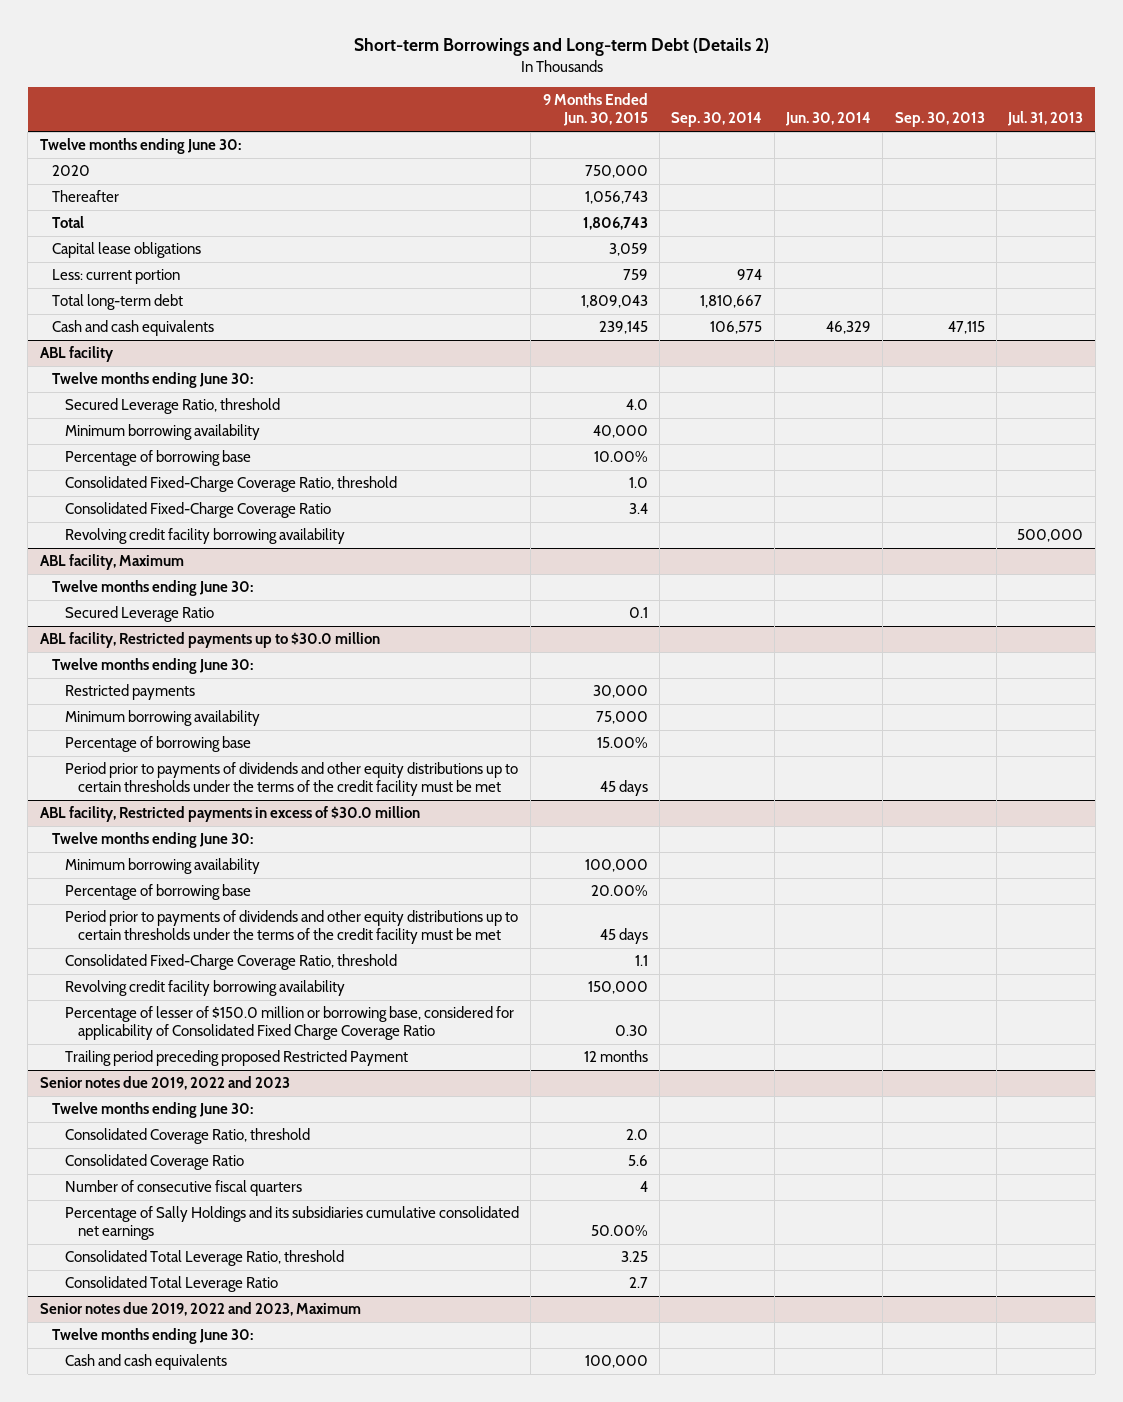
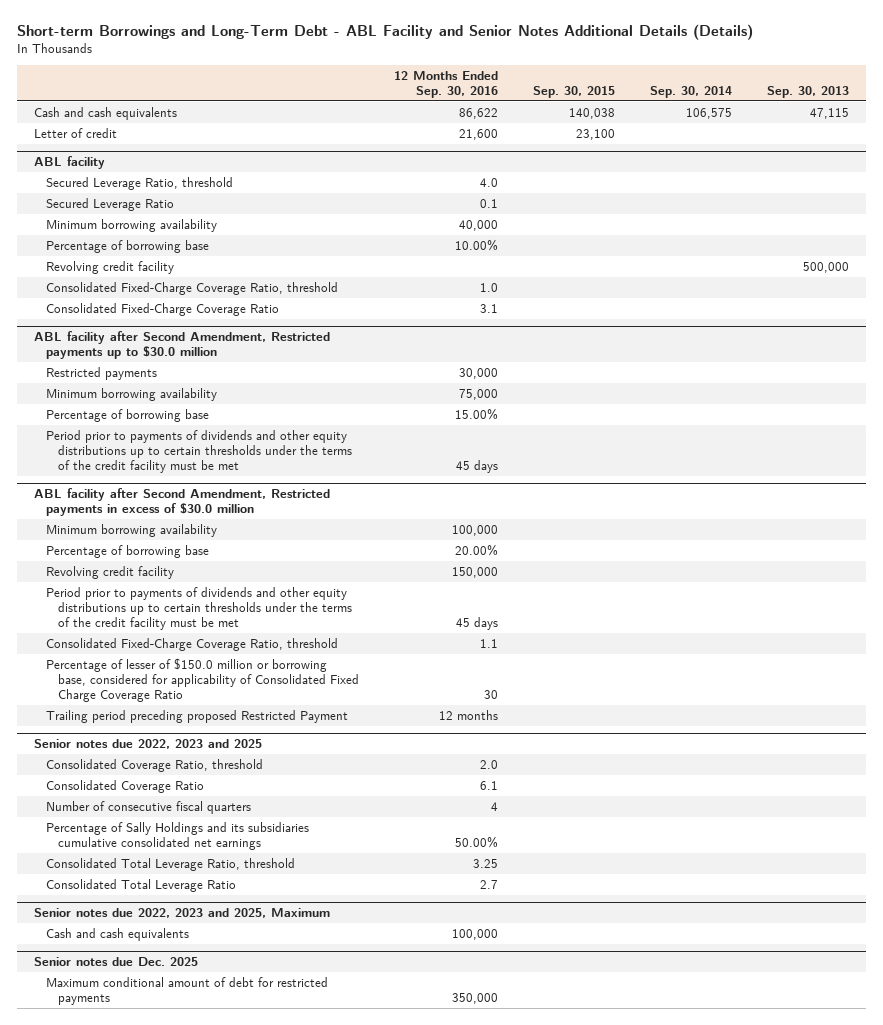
[353,38,769,57] Short-term Borrowings and Long-term Debt (Details 2) -> [16,23,753,40] Short-term Borrowings and Long-Term Debt - ABL Facility and Senior Notes Additional Details (Details)
[542,93,648,127] 9 Months Ended Jun. 30, 2015 -> none
[785,112,872,127] Jun. 30, 2014 -> none
[1007,111,1084,127] Jul. 31, 2013 -> none
none -> [394,71,499,98] 12 Months Ended Sep. 30, 2016
none -> [532,85,615,98] Sep. 30, 2015
[39,138,241,155] Twelve months ending June 30: -> none
[52,165,91,177] 2020 -> none
[52,190,120,203] Thereafter -> none
[52,216,85,229] Total -> none
[52,242,202,259] Capital lease obligations -> none
[52,269,181,285] Less: current portion -> none
[52,294,184,311] Total long-term debt -> none
none -> [34,127,118,138] Letter of credit
[52,372,254,389] Twelve months ending June 30: -> none
none -> [46,197,175,211] Secured Leverage Ratio
none -> [46,260,175,274] Revolving credit facility
[65,528,346,545] Revolving credit facility borrowing availability -> none
[39,554,184,571] ABL facility, Maximum -> none
[52,580,254,597] Twelve months ending June 30: -> none
[65,606,215,623] Secured Leverage Ratio -> none
[52,658,254,675] Twelve months ending June 30: -> none
[39,632,380,649] ABL facility, Restricted payments up to $30.0 million -> [34,331,331,360] ABL facility after Second Amendment, Restricted payments up to $30.0 million
[52,832,254,849] Twelve months ending June 30: -> none
[39,806,420,823] ABL facility, Restricted payments in excess of $30.0 million -> [34,488,331,517] ABL facility after Second Amendment, Restricted payments in excess of $30.0 million
none -> [46,565,175,579] Revolving credit facility
[65,980,346,997] Revolving credit facility borrowing availability -> none
[39,1076,290,1091] Senior notes due 2019, 2022 and 2023 -> none
[52,1102,254,1119] Twelve months ending June 30: -> none
[65,1128,311,1145] Consolidated Coverage Ratio, threshold -> none
[65,1154,245,1171] Consolidated Coverage Ratio -> none
[65,1180,303,1197] Number of consecutive fiscal quarters -> none
[65,1206,520,1241] Percentage of Sally Holdings and its subsidiaries cumulative consolidated net earnings -> none
[65,1250,345,1267] Consolidated Total Leverage Ratio, threshold -> none
[65,1276,279,1293] Consolidated Total Leverage Ratio -> none
[52,1328,254,1345] Twelve months ending June 30: -> none
none -> [34,739,263,750] Senior notes due 2022, 2023 and 2025
none -> [46,758,264,772] Consolidated Coverage Ratio, threshold
none -> [46,779,205,793] Consolidated Coverage Ratio
none -> [46,800,252,814] Number of consecutive fiscal quarters
none -> [46,821,310,850] Percentage of Sally Holdings and its subsidiaries cumulative consolidated net earnings
none -> [46,857,296,871] Consolidated Total Leverage Ratio, threshold
none -> [46,878,237,892] Consolidated Total Leverage Ratio
[39,1302,361,1317] Senior notes due 2019, 2022 and 2023, Maximum -> [34,908,331,919] Senior notes due 2022, 2023 and 2025, Maximum
none -> [34,957,199,967] Senior notes due Dec. 2025
none -> [46,976,329,1005] Maximum conditional amount of debt for restricted payments

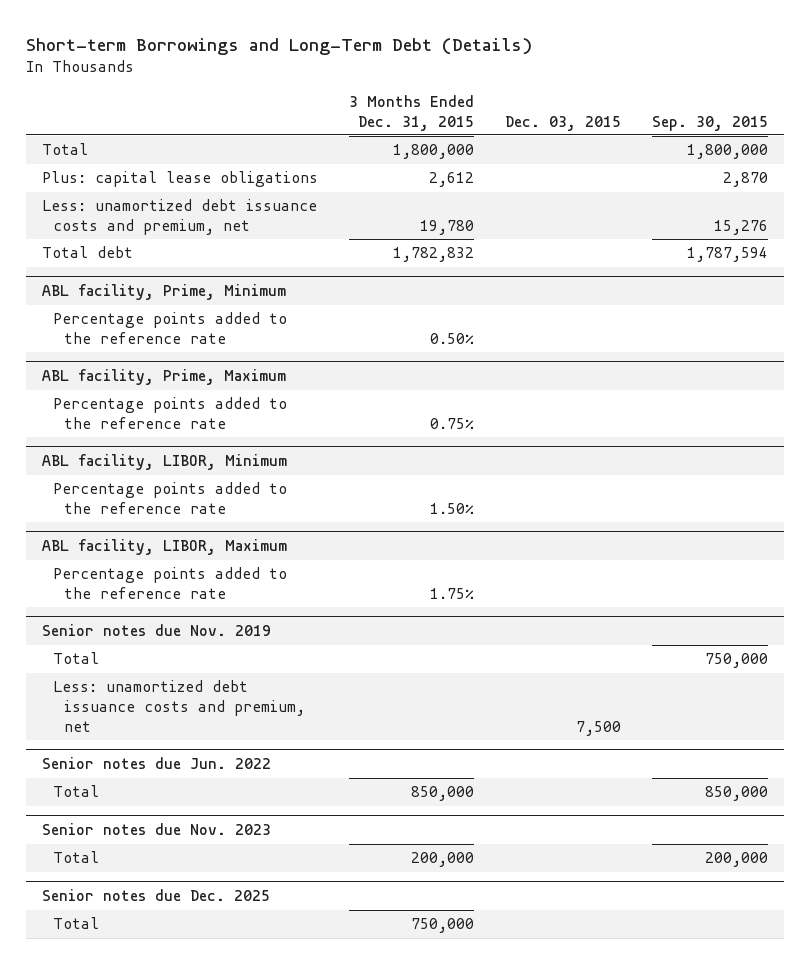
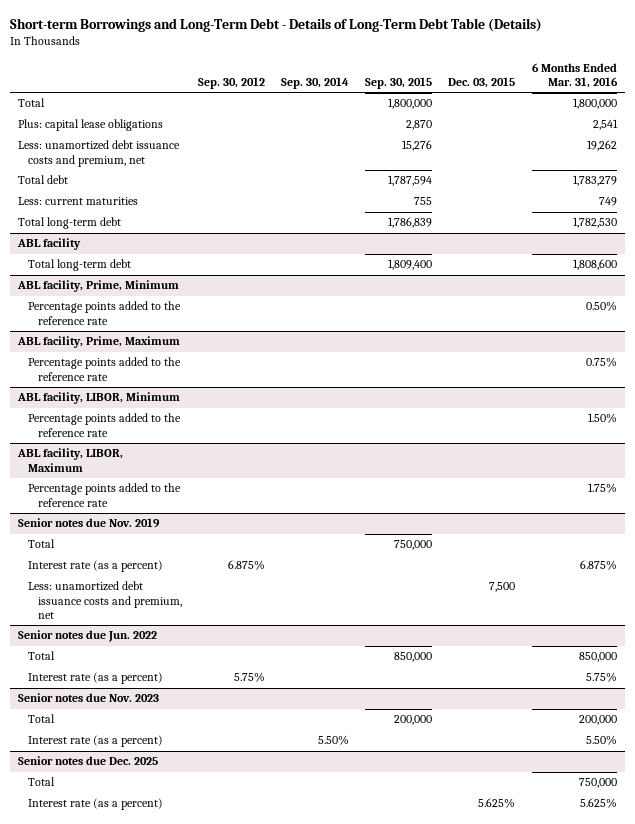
[26,37,533,55] Short-term Borrowings and Long-Term Debt (Details) -> [10,18,543,33] Short-term Borrowings and Long-Term Debt - Details of Long-Term Debt Table (Details)
[348,94,474,131] 3 Months Ended Dec. 31, 2015 -> none
none -> [197,77,265,90] Sep. 30, 2012
none -> [281,77,350,90] Sep. 30, 2014
none -> [531,62,618,89] 6 Months Ended Mar. 31, 2016
none -> [18,197,139,206] Less: current maturities
none -> [18,217,122,230] Total long-term debt
none -> [17,238,82,251] ABL facility
none -> [28,259,132,272] Total long-term debt
none -> [28,560,164,573] Interest rate (as a percent)
none -> [28,672,164,685] Interest rate (as a percent)
none -> [28,735,164,748] Interest rate (as a percent)
none -> [28,798,164,811] Interest rate (as a percent)

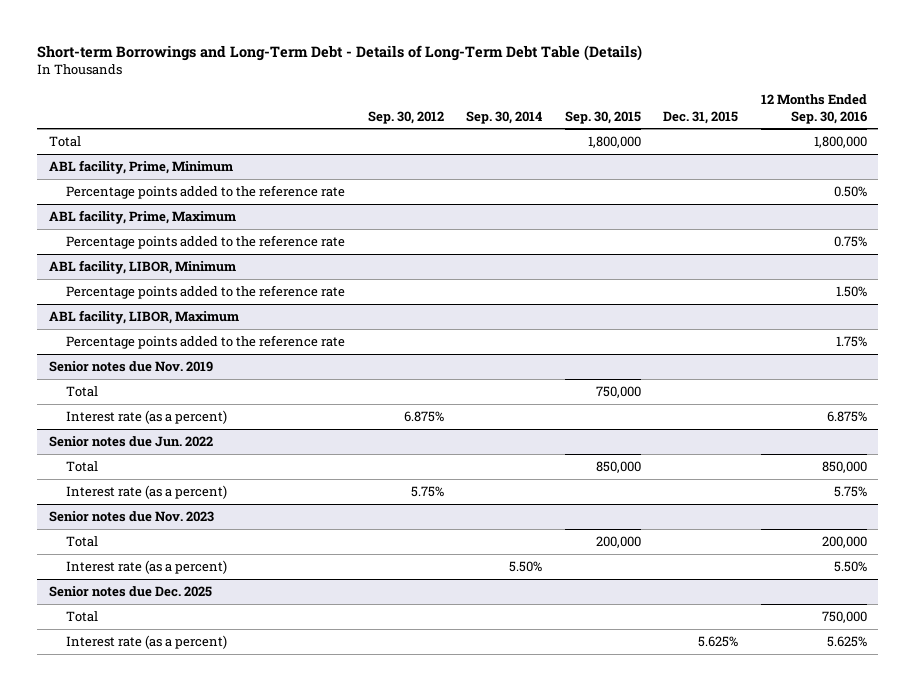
[448,77,516,89] Dec. 03, 2015 -> none
[531,62,618,89] 6 Months Ended Mar. 31, 2016 -> none
none -> [663,110,739,124] Dec. 31, 2015
none -> [760,94,867,124] 12 Months Ended Sep. 30, 2016
[18,119,164,132] Plus: capital lease obligations -> none
[18,140,181,167] Less: unamortized debt issuance costs and premium, net -> none
[18,175,69,185] Total debt -> none
[18,197,139,206] Less: current maturities -> none
[18,217,122,230] Total long-term debt -> none
[17,238,82,251] ABL facility -> none
[28,259,132,272] Total long-term debt -> none
[28,581,182,619] Less: unamortized debt issuance costs and premium, net -> none

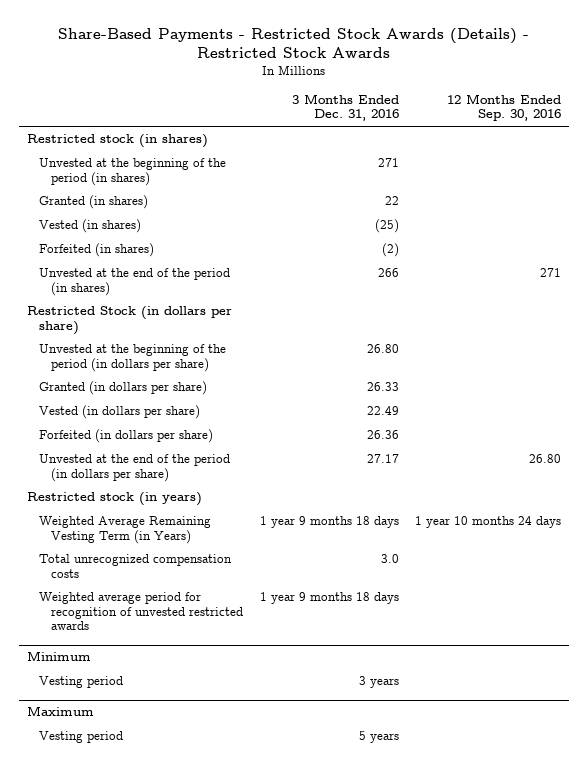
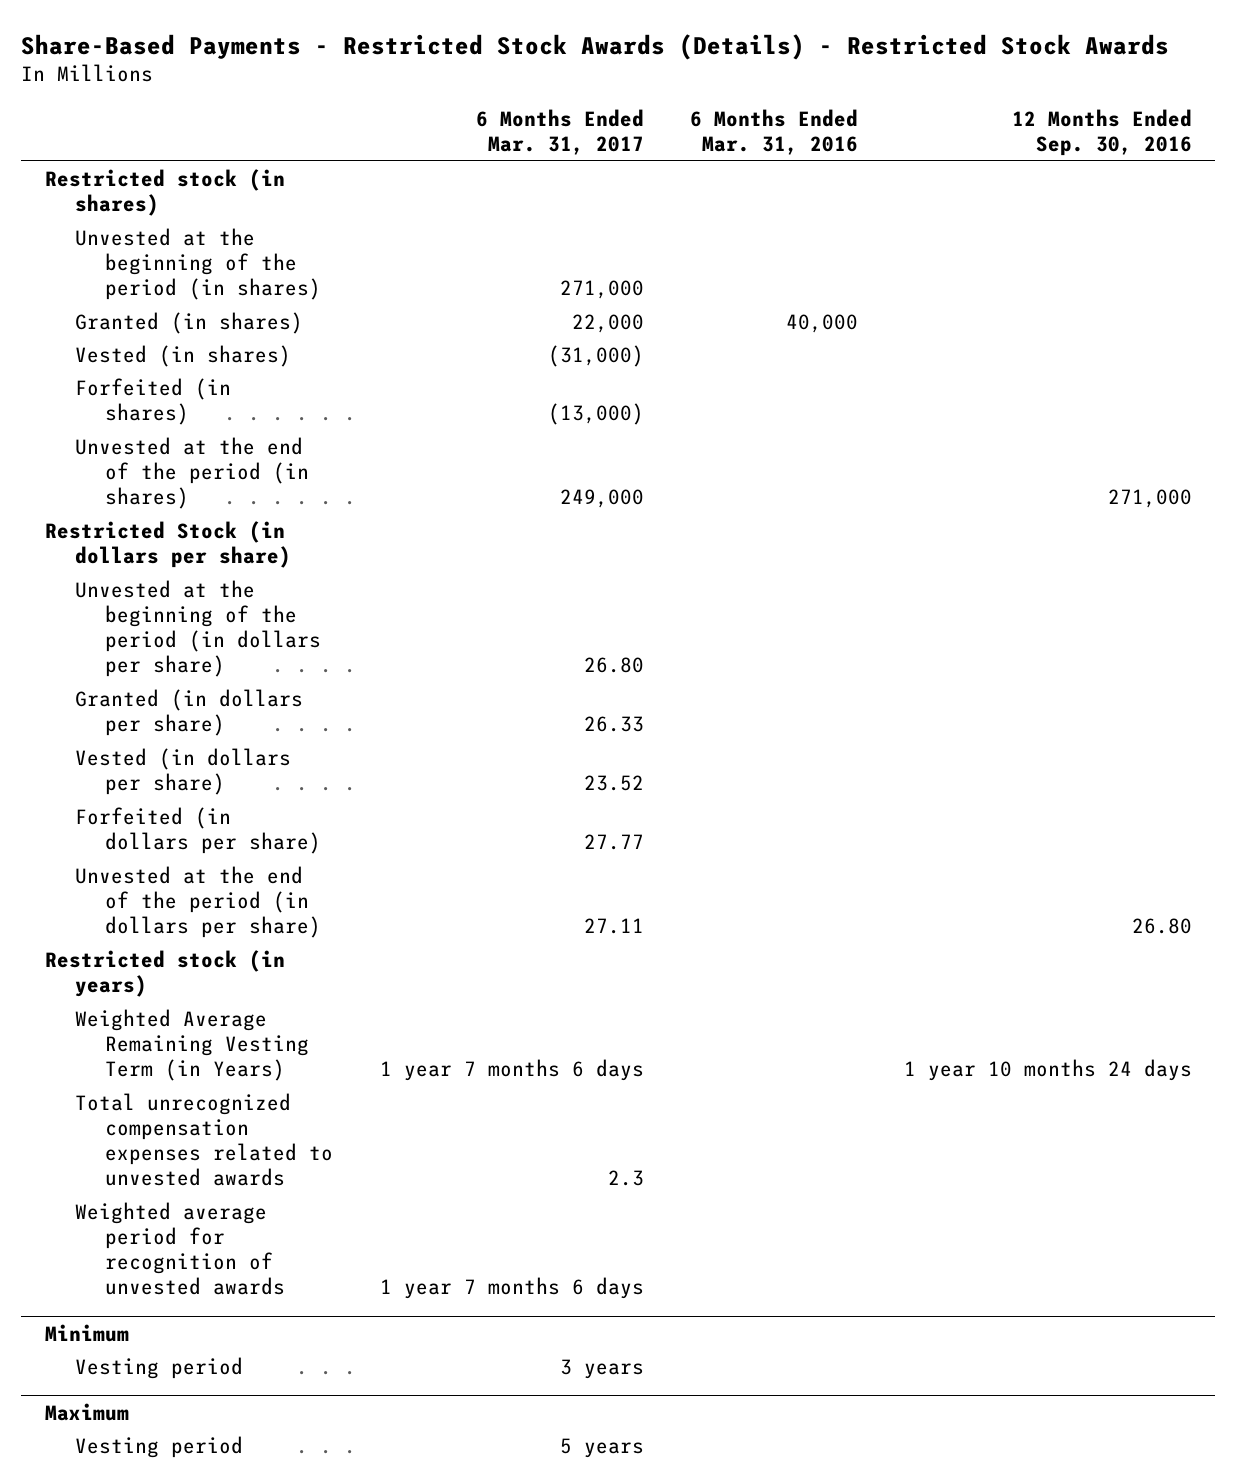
[291,93,399,122] 3 Months Ended Dec. 31, 2016 -> none
none -> [475,109,644,156] 6 Months Ended Mar. 31, 2017
none -> [689,109,858,156] 6 Months Ended Mar. 31, 2016
[539,268,561,278] 271 -> [1108,489,1193,509] 271,000
[39,554,233,578] Total unrecognized compensation costs -> [74,1092,334,1187] Total unrecognized compensation expenses related to unvested awards
[39,592,244,631] Weighted average period for recognition of unvested restricted awards -> [74,1201,286,1296] Weighted average period for recognition of unvested awards

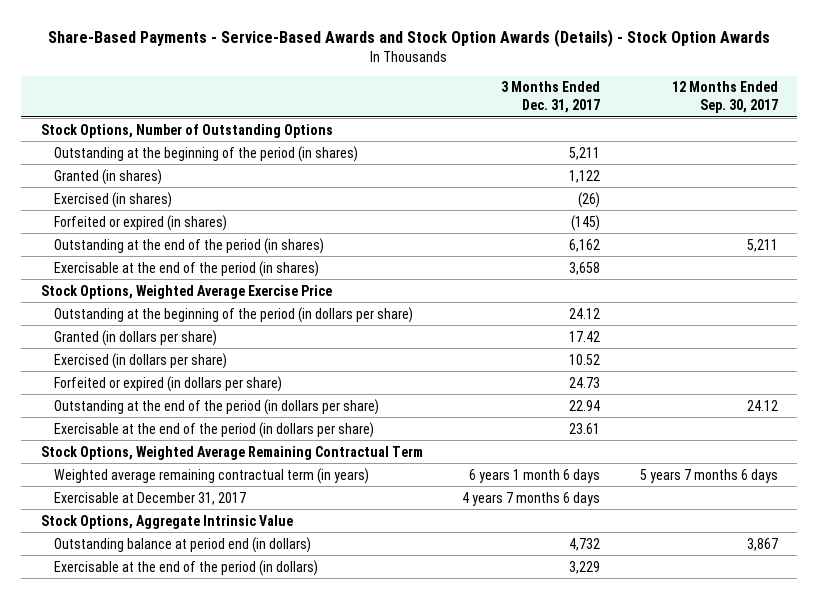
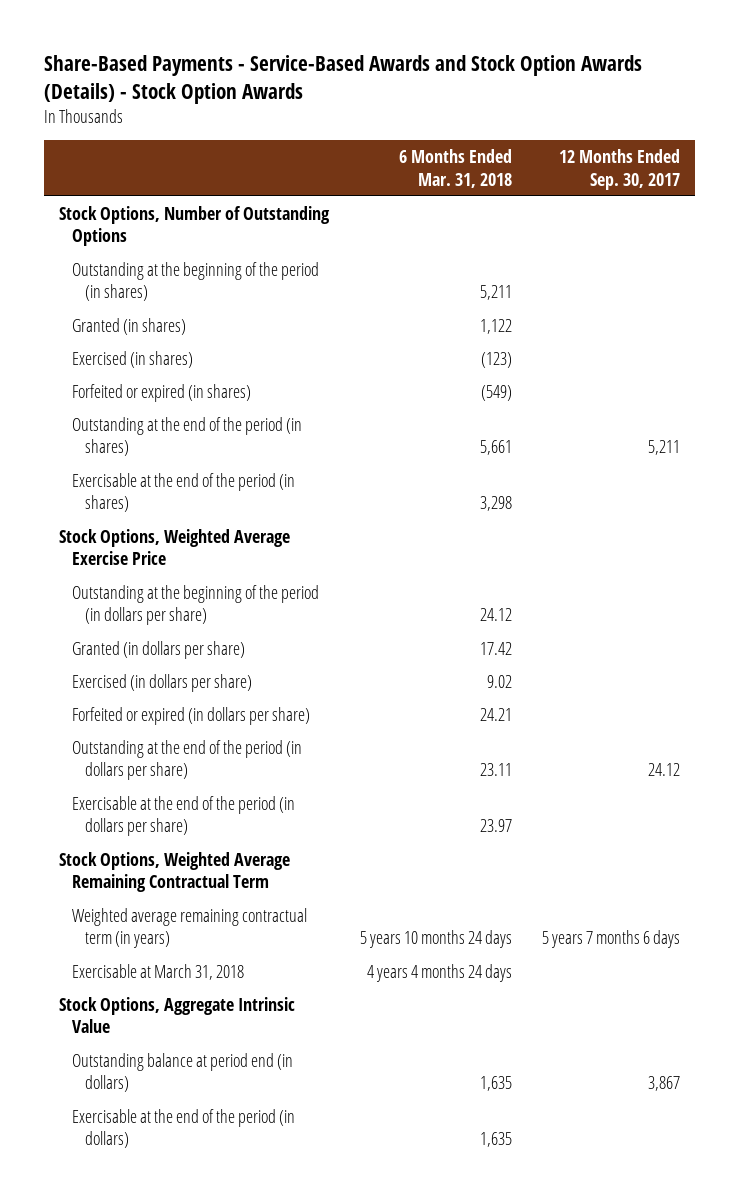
[501,81,601,114] 3 Months Ended Dec. 31, 2017 -> none
none -> [398,149,512,188] 6 Months Ended Mar. 31, 2018
[54,491,247,505] Exercisable at December 31, 2017 -> [71,963,244,980] Exercisable at March 31, 2018

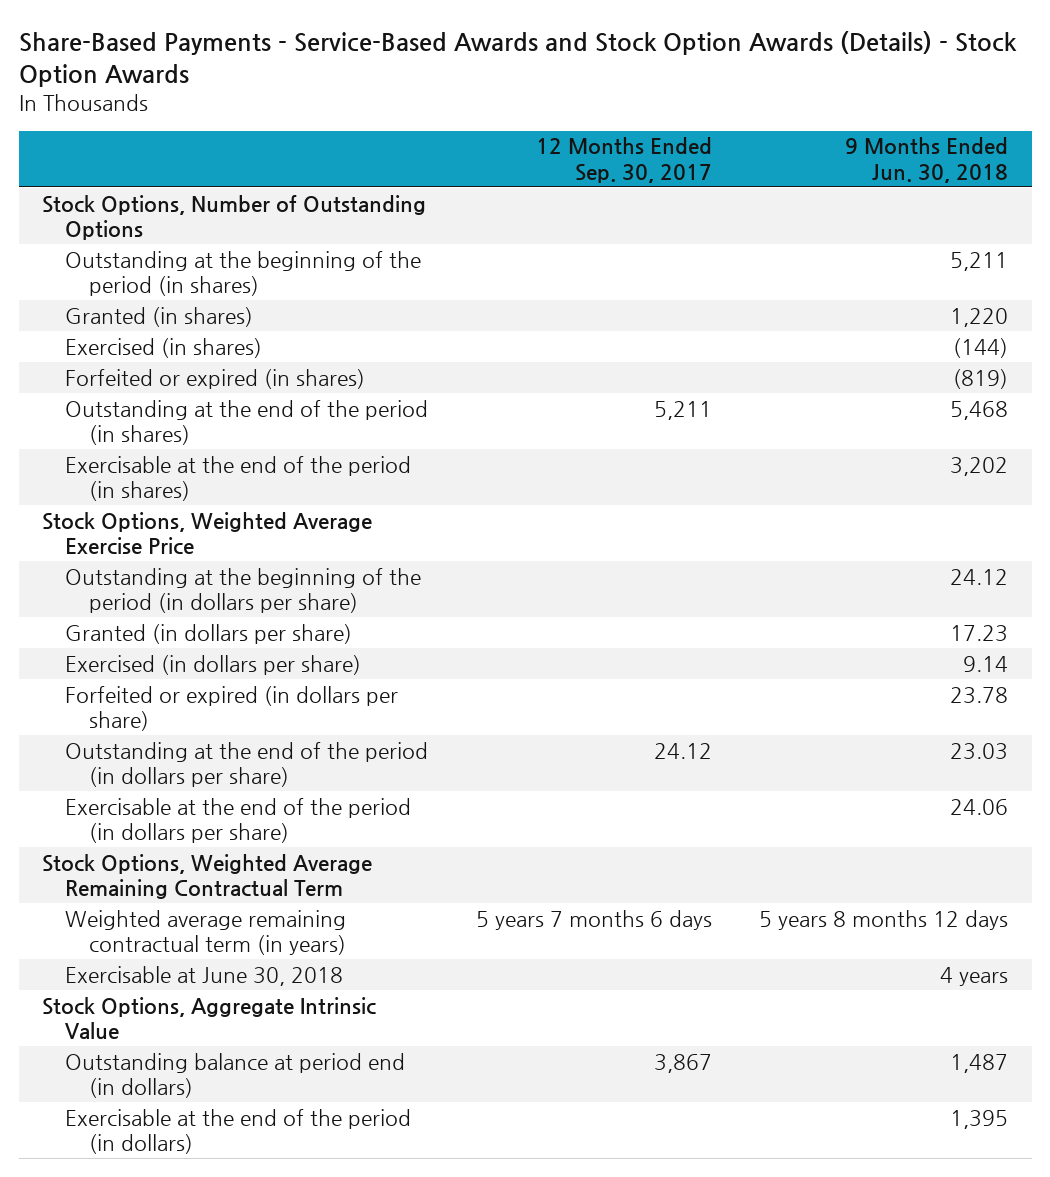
[398,149,512,188] 6 Months Ended Mar. 31, 2018 -> none
none -> [845,137,1009,183] 9 Months Ended Jun. 30, 2018
[71,963,244,980] Exercisable at March 31, 2018 -> [65,965,344,986] Exercisable at June 30, 2018

